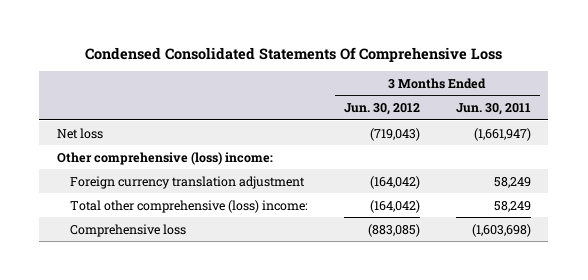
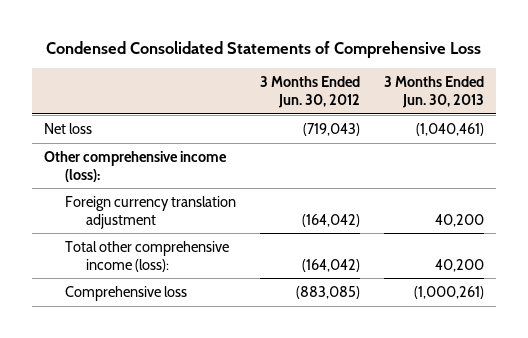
[84,46,502,62] Condensed Consolidated Statements Of Comprehensive Loss -> [45,41,481,59] Condensed Consolidated Statements of Comprehensive Loss
[455,103,531,116] Jun. 30, 2011 -> none
none -> [384,76,485,108] 3 Months Ended Jun. 30, 2013
[57,151,274,165] Other comprehensive (loss) income: -> [43,150,227,182] Other comprehensive income (loss):
[70,199,309,213] Total other comprehensive (loss) income: -> [64,240,229,272] Total other comprehensive income (loss):

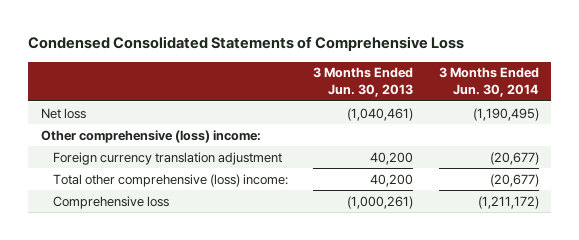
[259,76,360,108] 3 Months Ended Jun. 30, 2012 -> none
none -> [438,67,539,98] 3 Months Ended Jun. 30, 2014
[43,150,227,182] Other comprehensive income (loss): -> [40,129,261,143] Other comprehensive (loss) income:
[64,240,229,272] Total other comprehensive income (loss): -> [52,173,288,187] Total other comprehensive (loss) income:

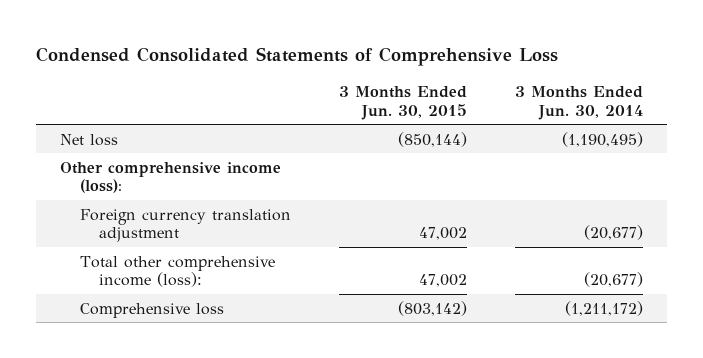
[313,67,414,98] 3 Months Ended Jun. 30, 2013 -> none
none -> [338,85,467,120] 3 Months Ended Jun. 30, 2015
[40,129,261,143] Other comprehensive (loss) income: -> [60,161,282,194] Other comprehensive income (loss):
[52,173,288,187] Total other comprehensive (loss) income: -> [79,255,275,288] Total other comprehensive income (loss):

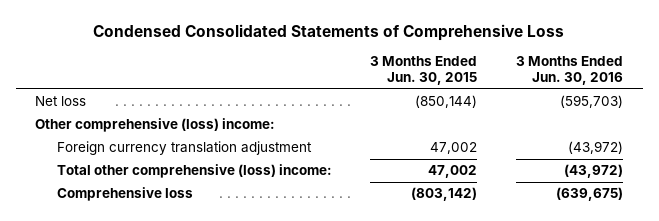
[514,85,643,120] 3 Months Ended Jun. 30, 2014 -> none
none -> [516,56,624,86] 3 Months Ended Jun. 30, 2016
[60,161,282,194] Other comprehensive income (loss): -> [35,118,276,133] Other comprehensive (loss) income:
[79,255,275,288] Total other comprehensive income (loss): -> [56,164,332,179] Total other comprehensive (loss) income:

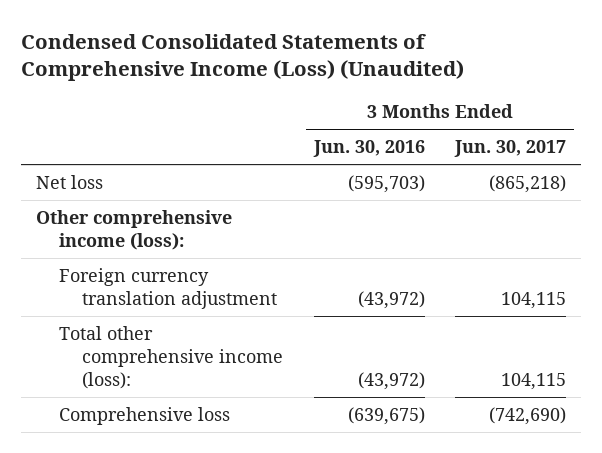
[93,23,565,41] Condensed Consolidated Statements of Comprehensive Loss -> [21,33,465,82] Condensed Consolidated Statements of Comprehensive Income (Loss) (Unaudited)
[370,56,478,86] 3 Months Ended Jun. 30, 2015 -> none
none -> [454,140,567,158] Jun. 30, 2017
[35,118,276,133] Other comprehensive (loss) income: -> [36,209,233,250] Other comprehensive income (loss):
[56,164,332,179] Total other comprehensive (loss) income: -> [59,325,284,389] Total other comprehensive income (loss):

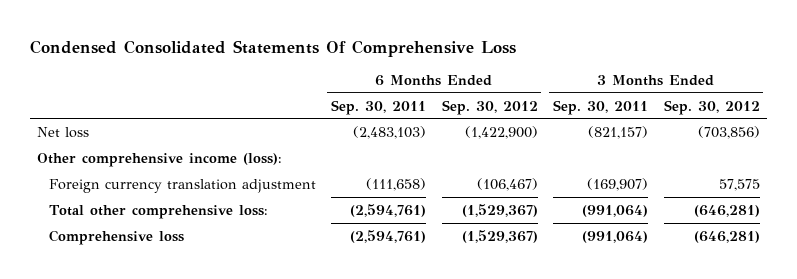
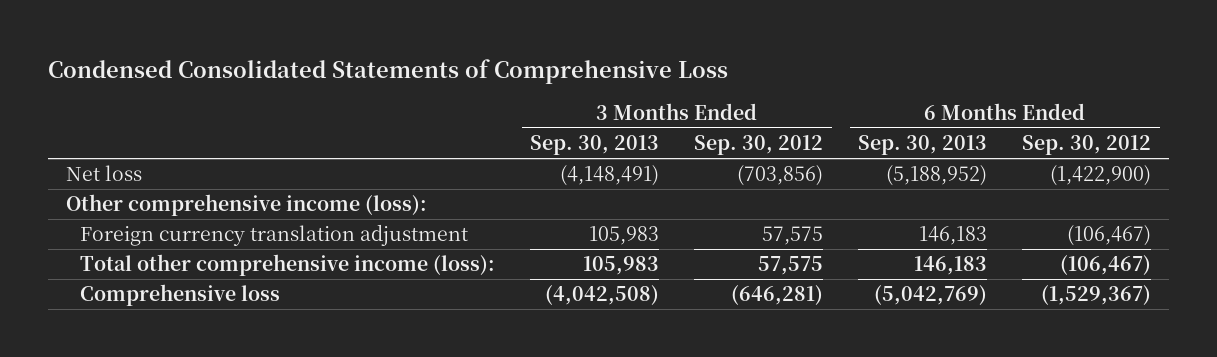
[29,39,516,57] Condensed Consolidated Statements Of Comprehensive Loss -> [48,59,729,85] Condensed Consolidated Statements of Comprehensive Loss
[331,99,427,115] Sep. 30, 2011 -> none
[553,99,649,115] Sep. 30, 2011 -> none
none -> [530,135,660,156] Sep. 30, 2013
none -> [858,135,988,156] Sep. 30, 2013
[48,204,268,219] Total other comprehensive loss: -> [80,254,496,277] Total other comprehensive income (loss):
[461,203,538,217] (1,529,367) -> [1060,255,1152,276] (106,467)
[693,204,760,217] (646,281) -> [758,256,824,276] 57,575

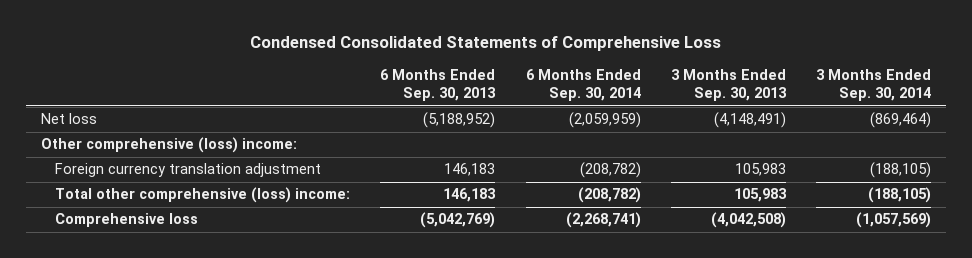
[694,135,824,156] Sep. 30, 2012 -> none
[1022,135,1152,156] Sep. 30, 2012 -> none
none -> [525,69,641,102] 6 Months Ended Sep. 30, 2014
none -> [815,69,931,102] 3 Months Ended Sep. 30, 2014
[65,194,427,217] Other comprehensive income (loss): -> [40,137,297,154] Other comprehensive (loss) income:
[80,254,496,277] Total other comprehensive income (loss): -> [55,187,351,204] Total other comprehensive (loss) income:

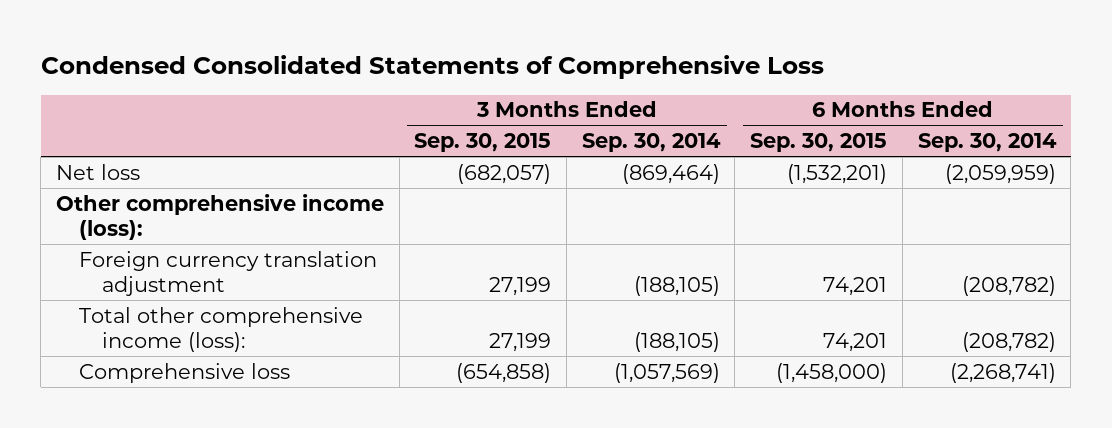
[380,69,497,102] 6 Months Ended Sep. 30, 2013 -> none
[670,69,787,102] 3 Months Ended Sep. 30, 2013 -> none
none -> [414,133,552,153] Sep. 30, 2015
none -> [750,133,888,153] Sep. 30, 2015
[40,137,297,154] Other comprehensive (loss) income: -> [56,193,385,241] Other comprehensive income (loss):
[55,187,351,204] Total other comprehensive (loss) income: -> [79,306,364,353] Total other comprehensive income (loss):

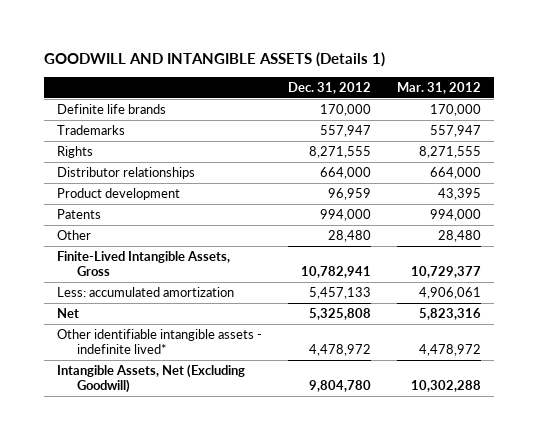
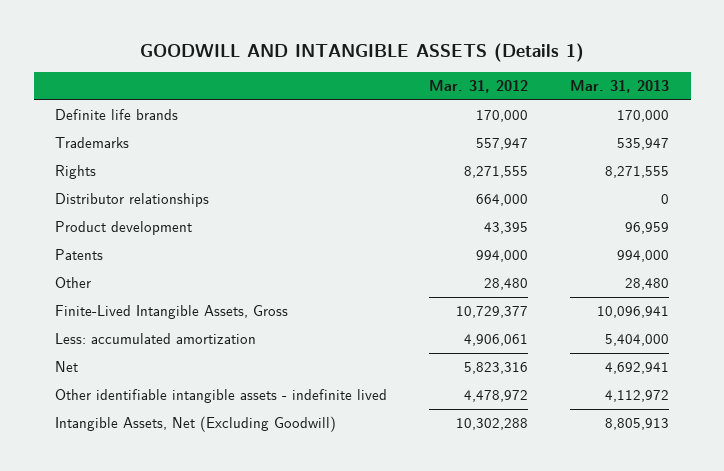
[288,81,372,94] Dec. 31, 2012 -> none
none -> [570,80,670,94] Mar. 31, 2013
[57,328,263,355] Other identifiable intangible assets - indefinite lived* -> [54,389,387,404] Other identifiable intangible assets - indefinite lived

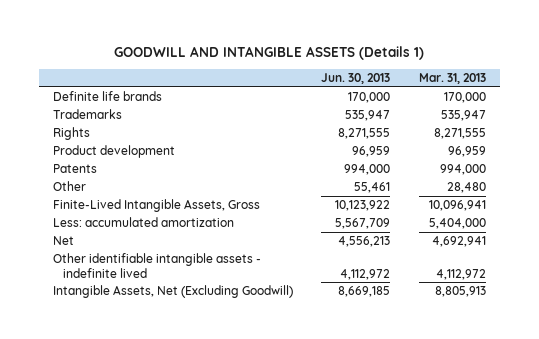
[429,80,529,94] Mar. 31, 2012 -> none
none -> [321,73,391,85] Jun. 30, 2013
[54,193,209,208] Distributor relationships -> none

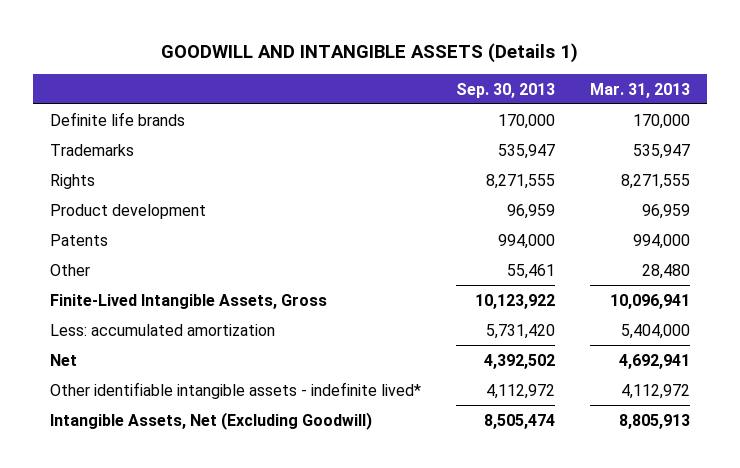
[321,73,391,85] Jun. 30, 2013 -> none
none -> [456,82,556,98] Sep. 30, 2013
[52,253,261,278] Other identifiable intangible assets - indefinite lived -> [50,381,422,399] Other identifiable intangible assets - indefinite lived*

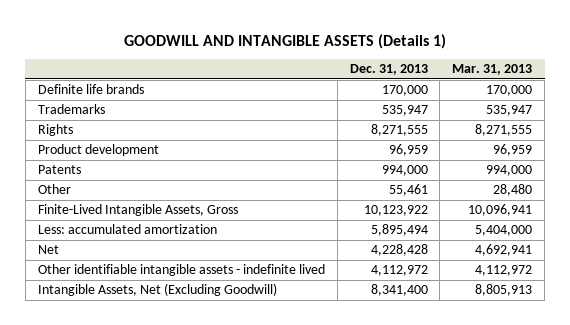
[456,82,556,98] Sep. 30, 2013 -> none
none -> [349,64,428,76] Dec. 31, 2013
[50,381,422,399] Other identifiable intangible assets - indefinite lived* -> [37,264,325,277] Other identifiable intangible assets - indefinite lived

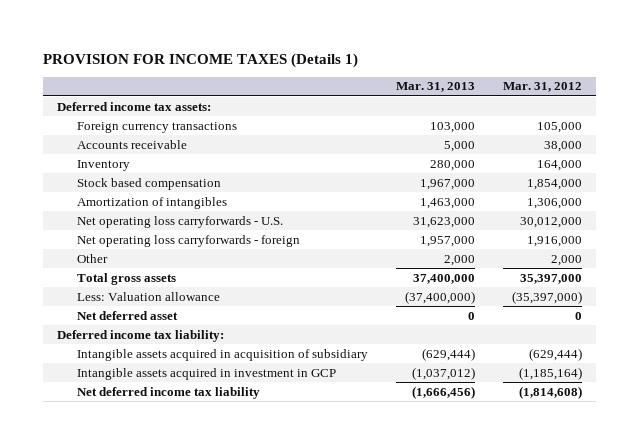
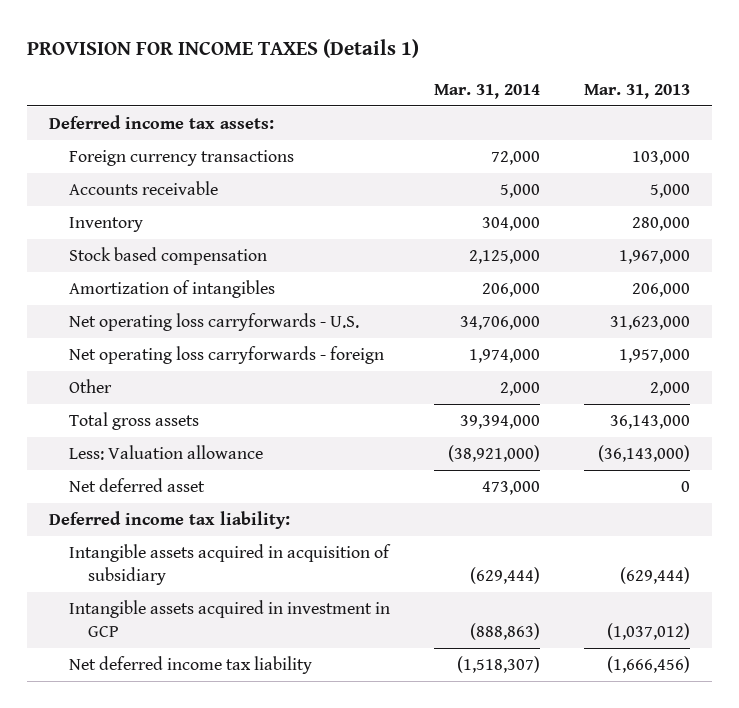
[503,82,583,93] Mar. 31, 2012 -> none
none -> [433,83,540,99] Mar. 31, 2014
[419,197,475,209] 1,463,000 -> [631,283,690,298] 206,000
[412,273,475,284] 37,400,000 -> [609,415,690,430] 36,143,000
[404,290,475,304] (37,400,000) -> [597,445,690,463] (36,143,000)

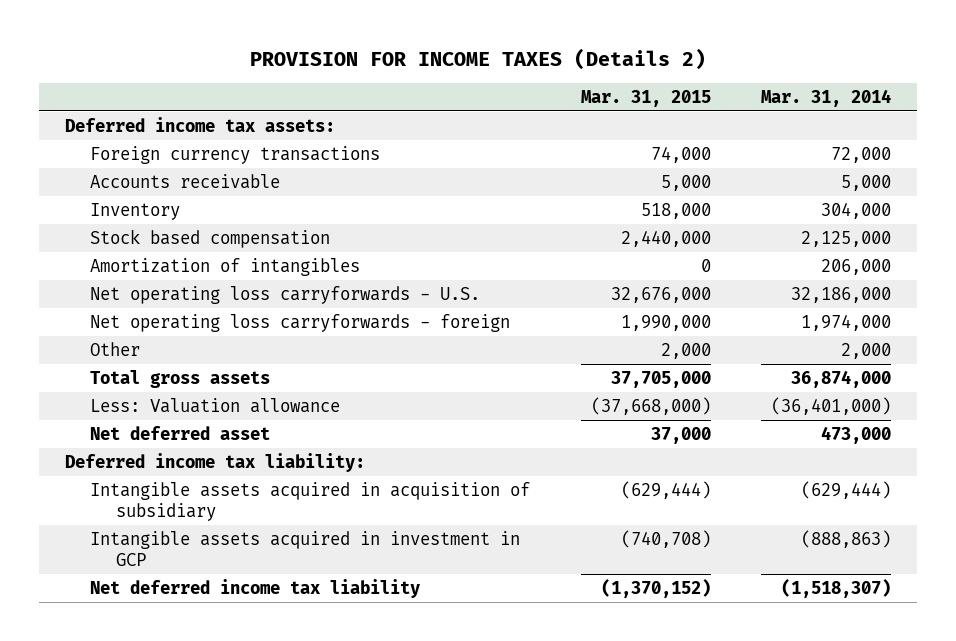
[27,38,420,58] PROVISION FOR INCOME TAXES (Details 1) -> [250,47,707,70] PROVISION FOR INCOME TAXES (Details 2)
[583,83,690,99] Mar. 31, 2013 -> none
none -> [580,89,711,107] Mar. 31, 2015
[459,316,540,331] 34,706,000 -> [791,286,892,303] 32,186,000
[459,415,540,430] 39,394,000 -> [791,369,892,388] 36,874,000
[447,445,540,463] (38,921,000) -> [771,396,892,415] (36,401,000)

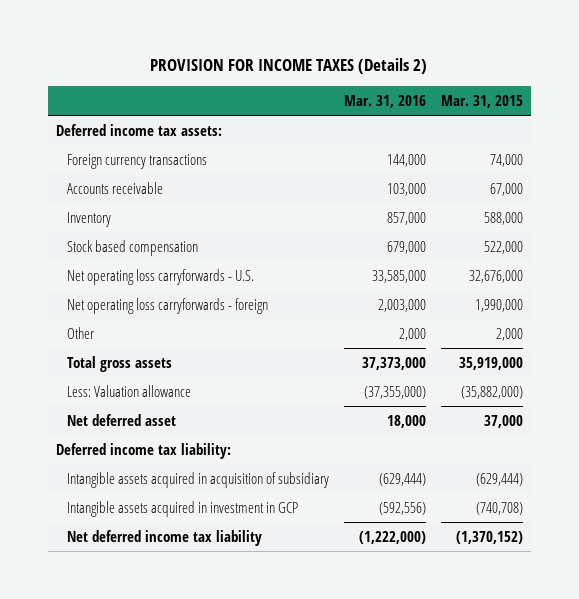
[761,88,892,107] Mar. 31, 2014 -> none
none -> [344,94,427,108] Mar. 31, 2016
[90,257,361,276] Amortization of intangibles -> none
[660,174,711,191] 5,000 -> [490,182,524,196] 67,000
[640,202,711,219] 518,000 -> [484,211,524,225] 588,000
[620,229,711,247] 2,440,000 -> [484,240,524,254] 522,000
[610,370,711,388] 37,705,000 -> [459,356,524,370] 35,919,000
[590,396,711,415] (37,668,000) -> [461,385,524,399] (35,882,000)

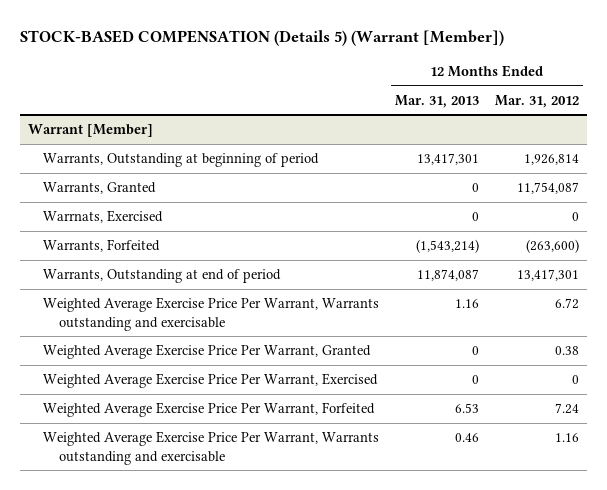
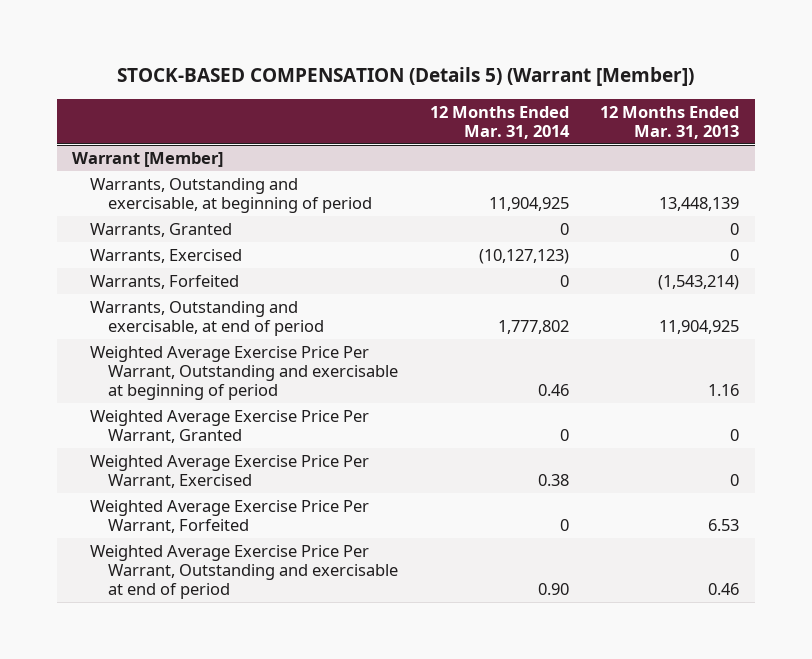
[495,94,580,108] Mar. 31, 2012 -> none
none -> [429,105,570,139] 12 Months Ended Mar. 31, 2014
[43,153,320,168] Warrants, Outstanding at beginning of period -> [90,177,373,213] Warrants, Outstanding and exercisable, at beginning of period
[417,153,480,166] 13,417,301 -> [659,196,740,211] 13,448,139
[43,210,164,224] Warrnats, Exercised -> [90,248,243,263] Warrants, Exercised
[43,269,282,284] Warrants, Outstanding at end of period -> [90,300,325,336] Warrants, Outstanding and exercisable, at end of period
[417,269,480,282] 11,874,087 -> [659,319,740,334] 11,904,925
[43,297,380,331] Weighted Average Exercise Price Per Warrant, Warrants outstanding and exercisable -> [90,345,399,401] Weighted Average Exercise Price Per Warrant, Outstanding and exercisable at beginning of period
[43,431,380,465] Weighted Average Exercise Price Per Warrant, Warrants outstanding and exercisable -> [90,544,399,600] Weighted Average Exercise Price Per Warrant, Outstanding and exercisable at end of period

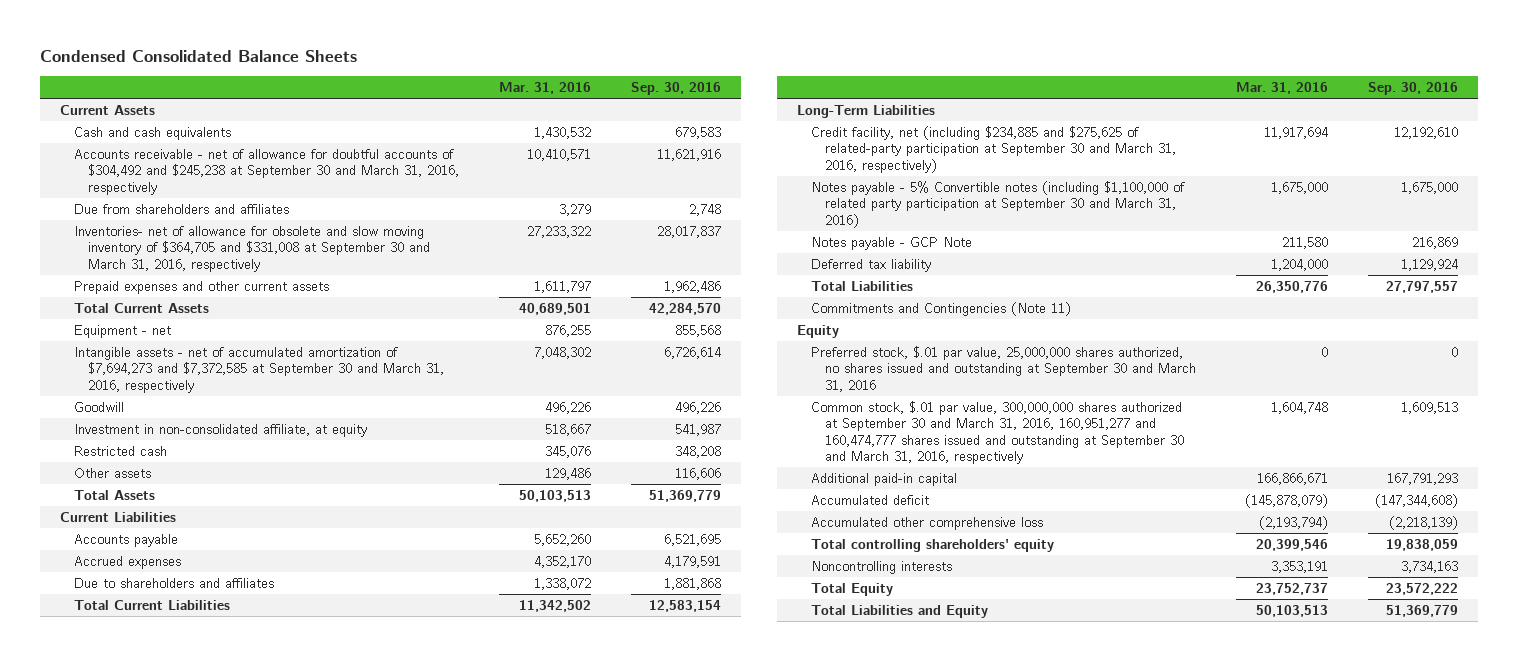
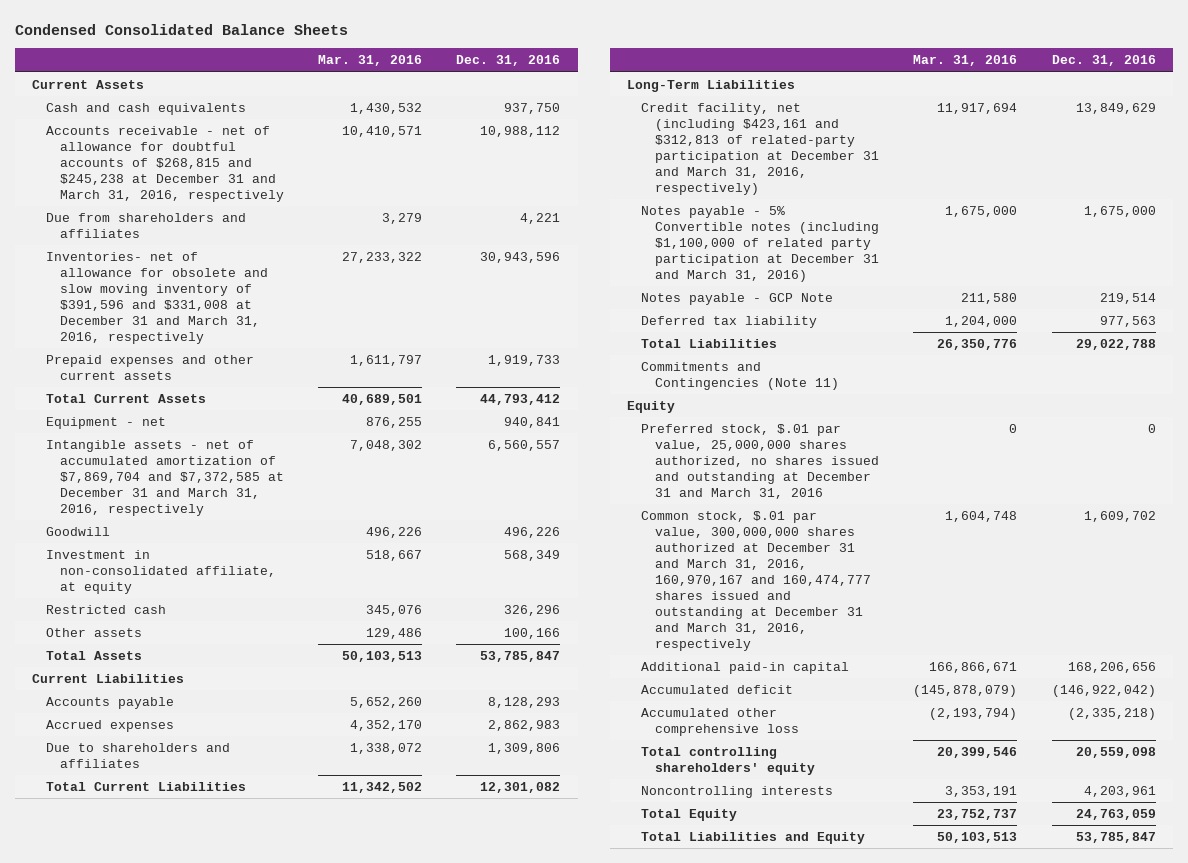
[631,82,722,96] Sep. 30, 2016 -> none
none -> [456,55,561,67] Dec. 31, 2016
[74,148,459,195] Accounts receivable - net of allowance for doubtful accounts of $304,492 and $245,238 at September 30 and March 31, 2016, respectively -> [45,126,284,202] Accounts receivable - net of allowance for doubtful accounts of $268,815 and $245,238 at December 31 and March 31, 2016, respectively
[74,225,430,272] Inventories- net of allowance for obsolete and slow moving inventory of $364,705 and $331,008 at September 30 and March 31, 2016, respectively -> [45,252,268,344] Inventories- net of allowance for obsolete and slow moving inventory of $391,596 and $331,008 at December 31 and March 31, 2016, respectively
[74,346,444,393] Intangible assets - net of accumulated amortization of $7,694,273 and $7,372,585 at September 30 and March 31, 2016, respectively -> [45,440,284,516] Intangible assets - net of accumulated amortization of $7,869,704 and $7,372,585 at December 31 and March 31, 2016, respectively
[810,125,1176,173] Credit facility, net (including $234,885 and $275,625 of related-party participation at September 30 and March 31, 2016, respectively) -> [641,103,879,195] Credit facility, net (including $423,161 and $312,813 of related-party participation at December 31 and March 31, 2016, respectively)
[810,180,1185,228] Notes payable - 5% Convertible notes (including $1,100,000 of related party participation at September 30 and March 31, 2016) -> [641,206,879,282] Notes payable - 5% Convertible notes (including $1,100,000 of related party participation at December 31 and March 31, 2016)
[810,345,1196,392] Preferred stock, $.01 par value, 25,000,000 shares authorized, no shares issued and outstanding at September 30 and March 31, 2016 -> [641,424,879,499] Preferred stock, $.01 par value, 25,000,000 shares authorized, no shares issued and outstanding at December 31 and March 31, 2016
[810,400,1184,465] Common stock, $.01 par value, 300,000,000 shares authorized at September 30 and March 31, 2016, 160,951,277 and 160,474,777 shares issued and outstanding at September 30 and March 31, 2016, respectively -> [641,511,871,651] Common stock, $.01 par value, 300,000,000 shares authorized at December 31 and March 31, 2016, 160,970,167 and 160,474,777 shares issued and outstanding at December 31 and March 31, 2016, respectively

